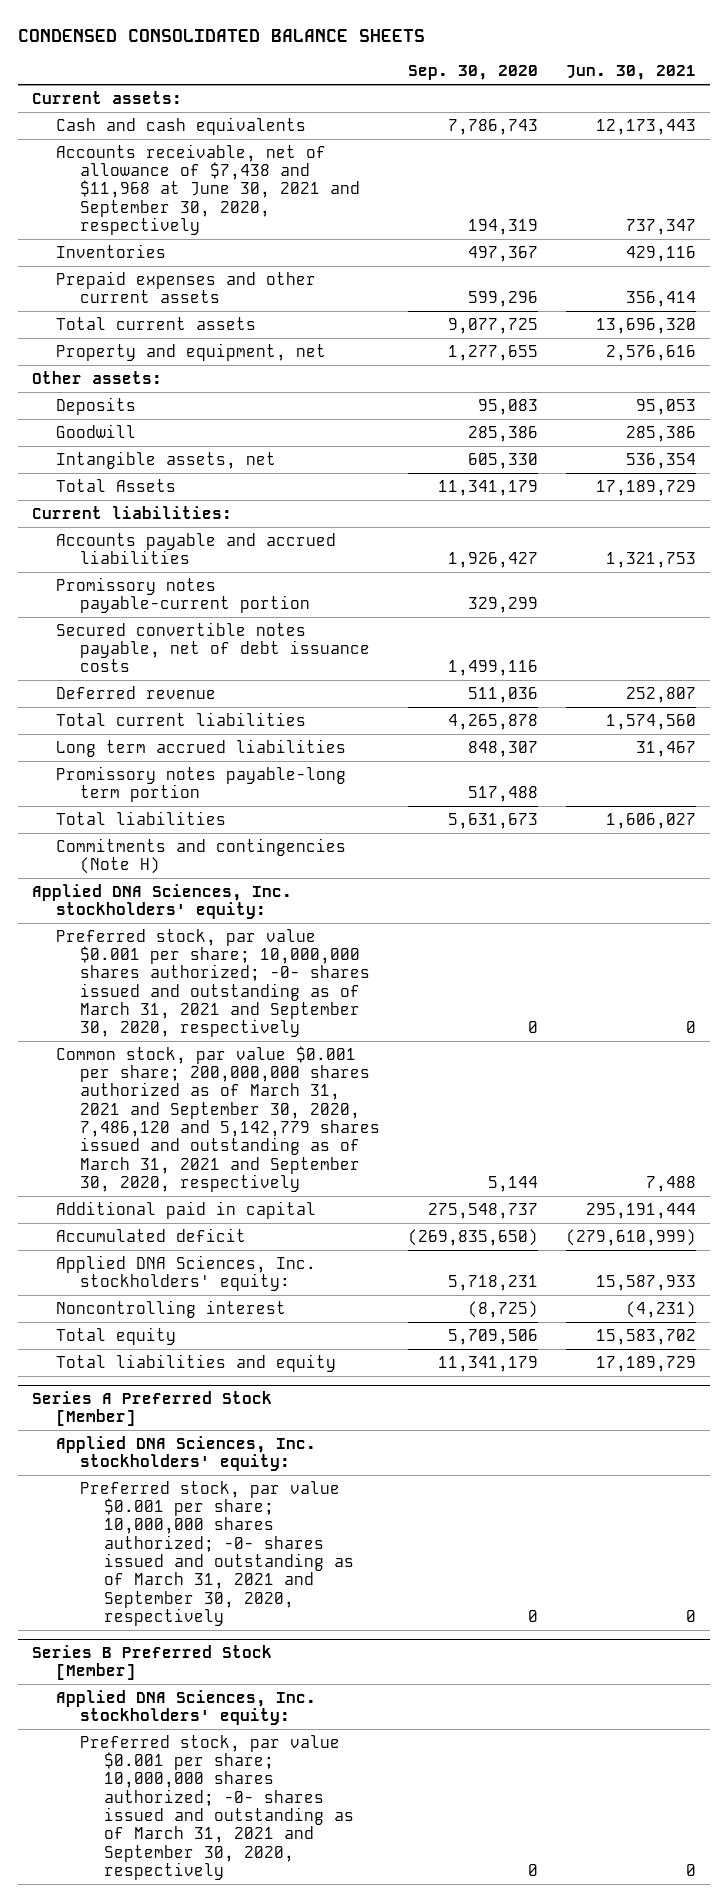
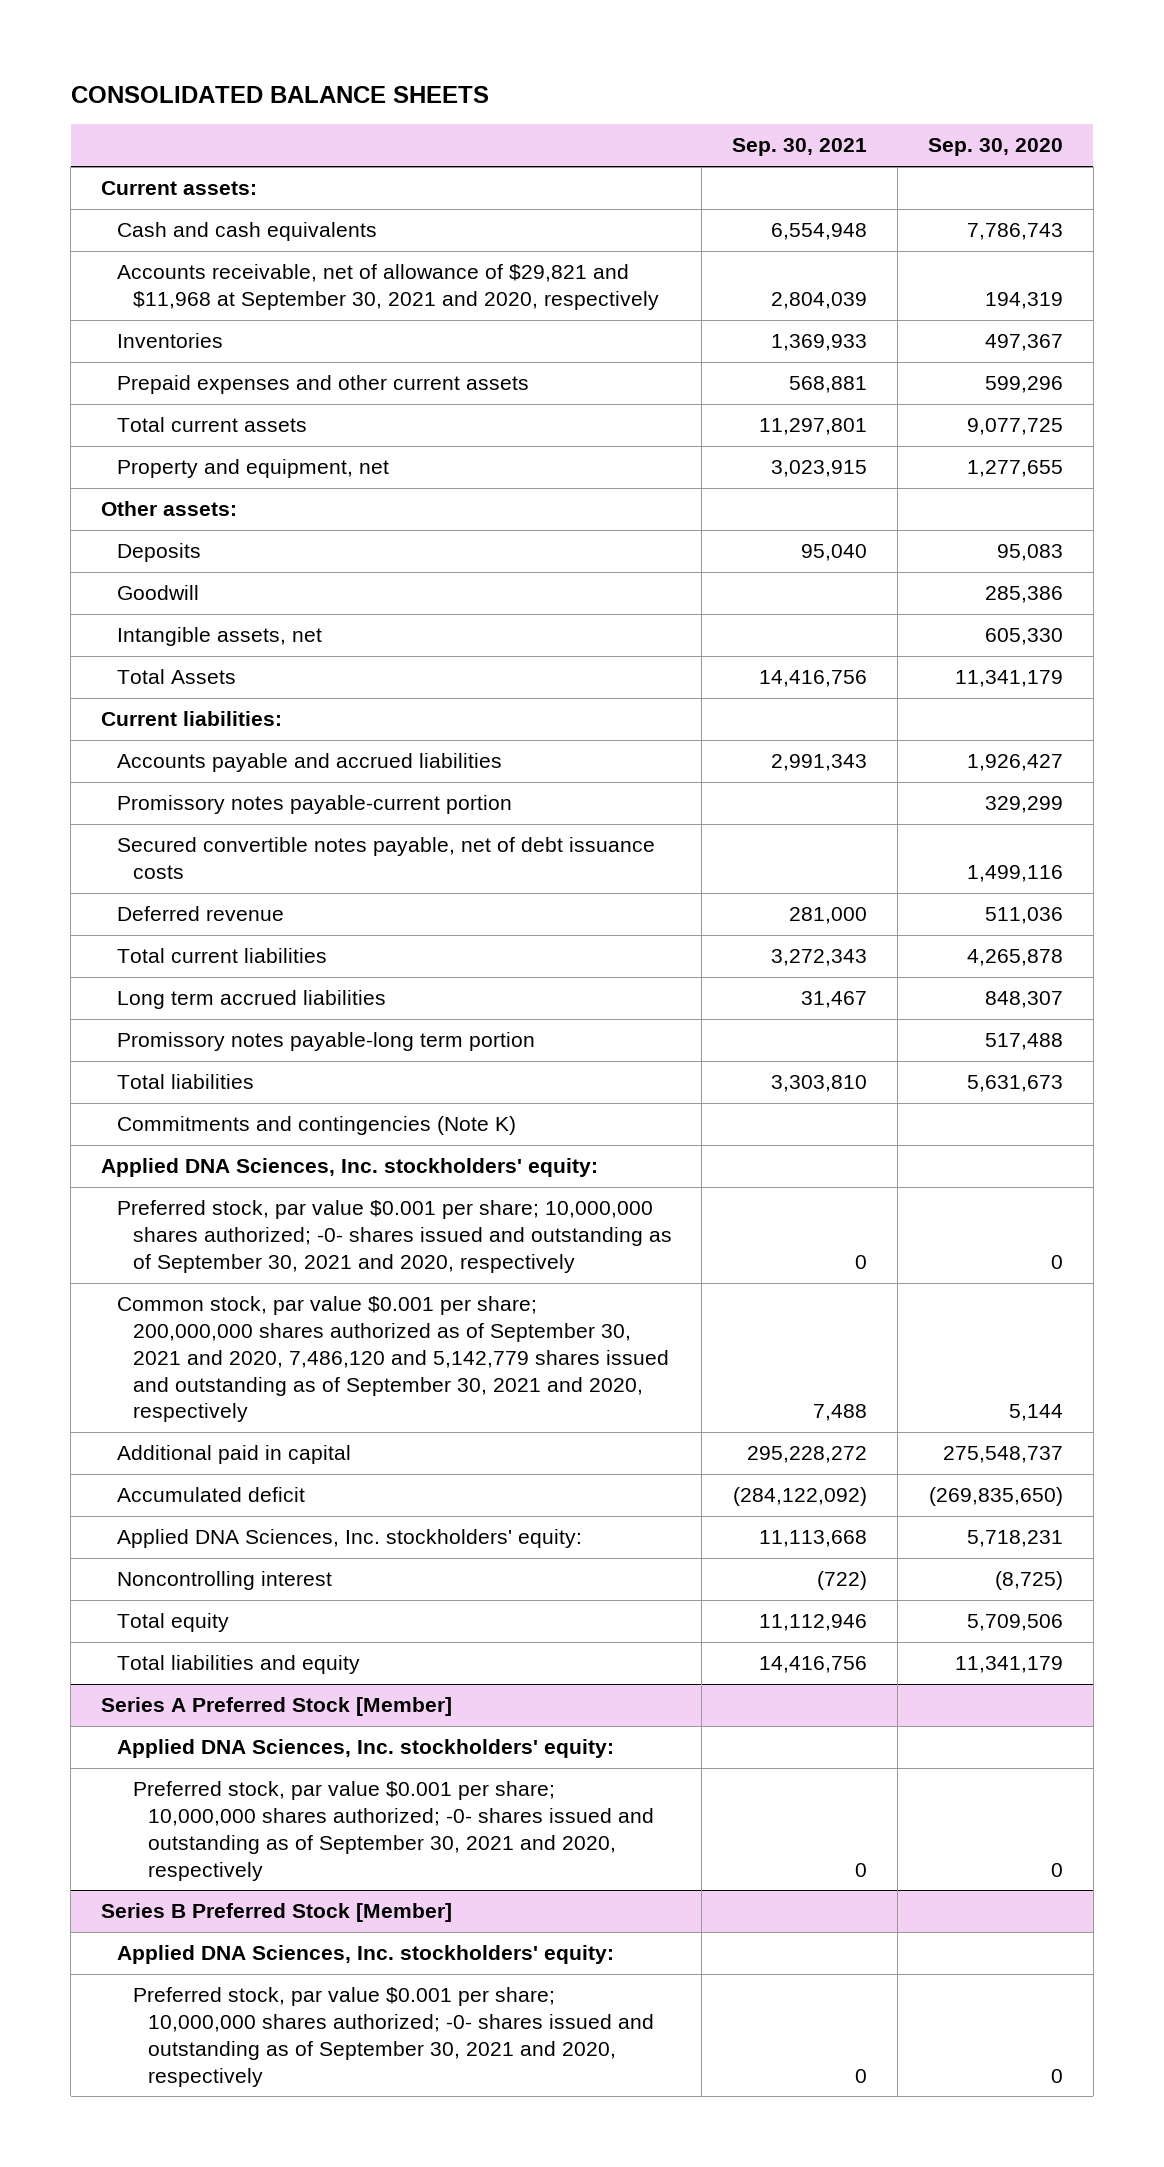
[18,28,426,42] CONDENSED CONSOLIDATED BALANCE SHEETS -> [70,86,489,104] CONSOLIDATED BALANCE SHEETS
[566,64,697,80] Jun. 30, 2021 -> none
none -> [732,138,868,157] Sep. 30, 2021
[56,143,361,235] Accounts receivable, net of allowance of $7,438 and $11,968 at June 30, 2021 and September 30, 2020, respectively -> [116,264,659,311] Accounts receivable, net of allowance of $29,821 and $11,968 at September 30, 2021 and 2020, respectively
[56,837,347,875] Commitments and contingencies (Note H) -> [116,1116,516,1136] Commitments and contingencies (Note K)
[56,928,371,1038] Preferred stock, par value $0.001 per share; 10,000,000 shares authorized; -0- shares issued and outstanding as of March 31, 2021 and September 30, 2020, respectively -> [116,1200,672,1273] Preferred stock, par value $0.001 per share; 10,000,000 shares authorized; -0- shares issued and outstanding as of September 30, 2021 and 2020, respectively
[56,1045,381,1192] Common stock, par value $0.001 per share; 200,000,000 shares authorized as of March 31, 2021 and September 30, 2020, 7,486,120 and 5,142,779 shares issued and outstanding as of March 31, 2021 and September 30, 2020, respectively -> [116,1296,669,1423] Common stock, par value $0.001 per share; 200,000,000 shares authorized as of September 30, 2021 and 2020, 7,486,120 and 5,142,779 shares issued and outstanding as of September 30, 2021 and 2020, respectively
[80,1480,355,1626] Preferred stock, par value $0.001 per share; 10,000,000 shares authorized; -0- shares issued and outstanding as of March 31, 2021 and September 30, 2020, respectively -> [132,1781,655,1881] Preferred stock, par value $0.001 per share; 10,000,000 shares authorized; -0- shares issued and outstanding as of September 30, 2021 and 2020, respectively
[80,1734,355,1880] Preferred stock, par value $0.001 per share; 10,000,000 shares authorized; -0- shares issued and outstanding as of March 31, 2021 and September 30, 2020, respectively -> [132,1987,655,2087] Preferred stock, par value $0.001 per share; 10,000,000 shares authorized; -0- shares issued and outstanding as of September 30, 2021 and 2020, respectively

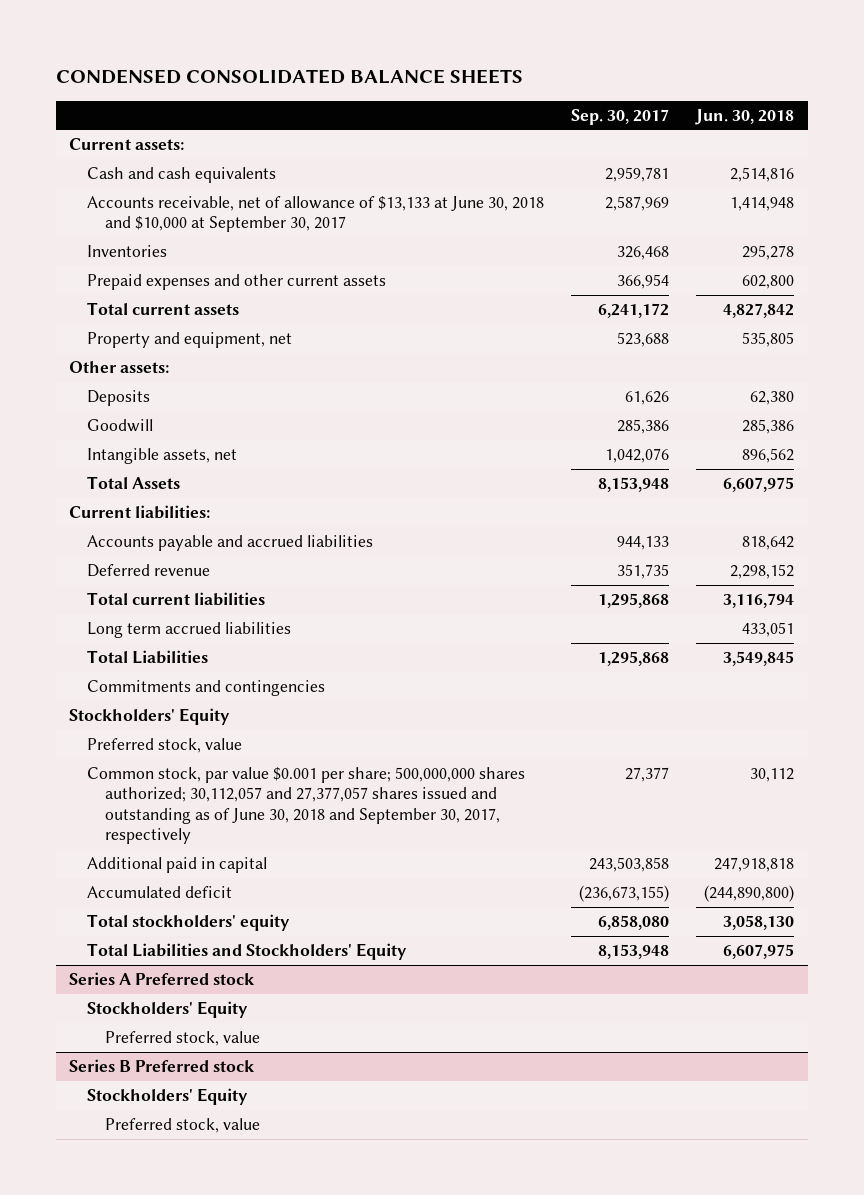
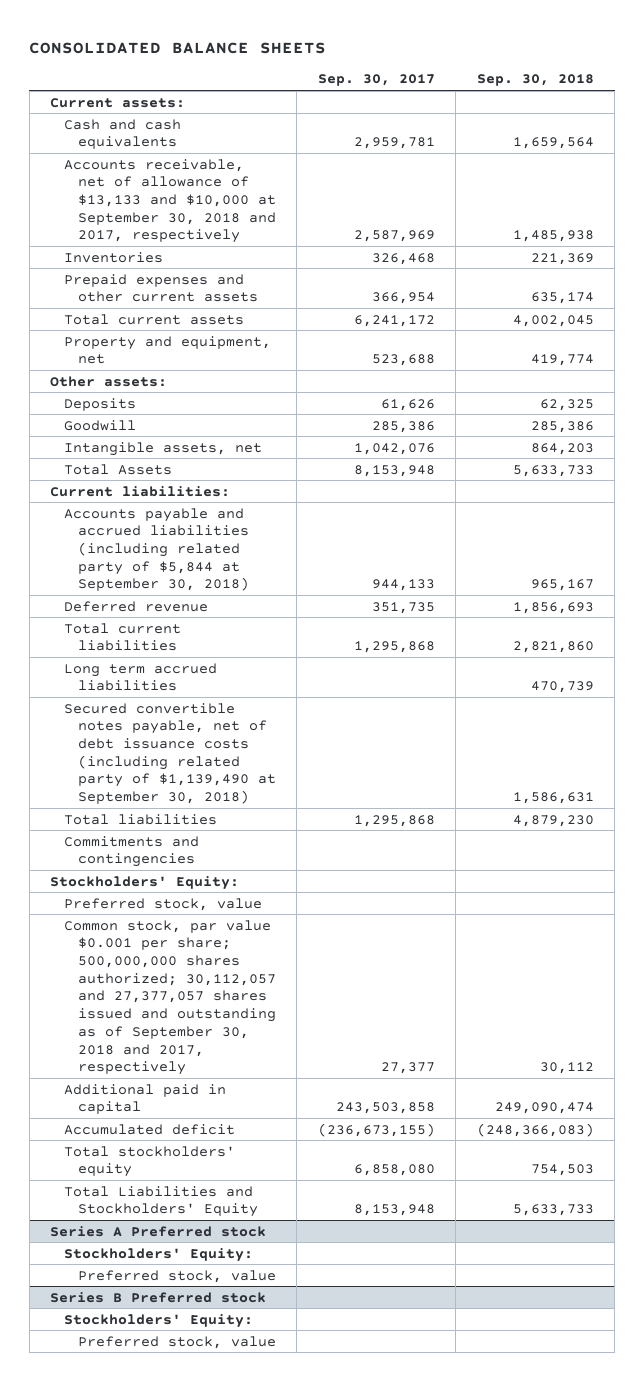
[55,69,523,85] CONDENSED CONSOLIDATED BALANCE SHEETS -> [29,41,327,54] CONSOLIDATED BALANCE SHEETS
[695,108,795,125] Jun. 30, 2018 -> none
none -> [476,74,594,87] Sep. 30, 2018
[87,196,545,233] Accounts receivable, net of allowance of $13,133 at June 30, 2018 and $10,000 at September 30, 2017 -> [64,158,276,244] Accounts receivable, net of allowance of $13,133 and $10,000 at September 30, 2018 and 2017, respectively
[87,535,374,552] Accounts payable and accrued liabilities -> [64,507,249,592] Accounts payable and accrued liabilities (including related party of $5,844 at September 30, 2018)
none -> [64,702,276,805] Secured convertible notes payable, net of debt issuance costs (including related party of $1,139,490 at September 30, 2018)
[87,650,209,665] Total Liabilities -> [64,813,218,825] Total liabilities
[69,708,231,726] Stockholders' Equity -> [50,875,240,890] Stockholders' Equity:
[87,767,526,845] Common stock, par value $0.001 per share; 500,000,000 shares authorized; 30,112,057 and 27,377,057 shares issued and outstanding as of June 30, 2018 and September 30, 2017, respectively -> [64,919,276,1076] Common stock, par value $0.001 per share; 500,000,000 shares authorized; 30,112,057 and 27,377,057 shares issued and outstanding as of September 30, 2018 and 2017, respectively
[87,1001,249,1019] Stockholders' Equity -> [64,1247,254,1262] Stockholders' Equity:
[87,1088,249,1106] Stockholders' Equity -> [64,1313,254,1328] Stockholders' Equity:

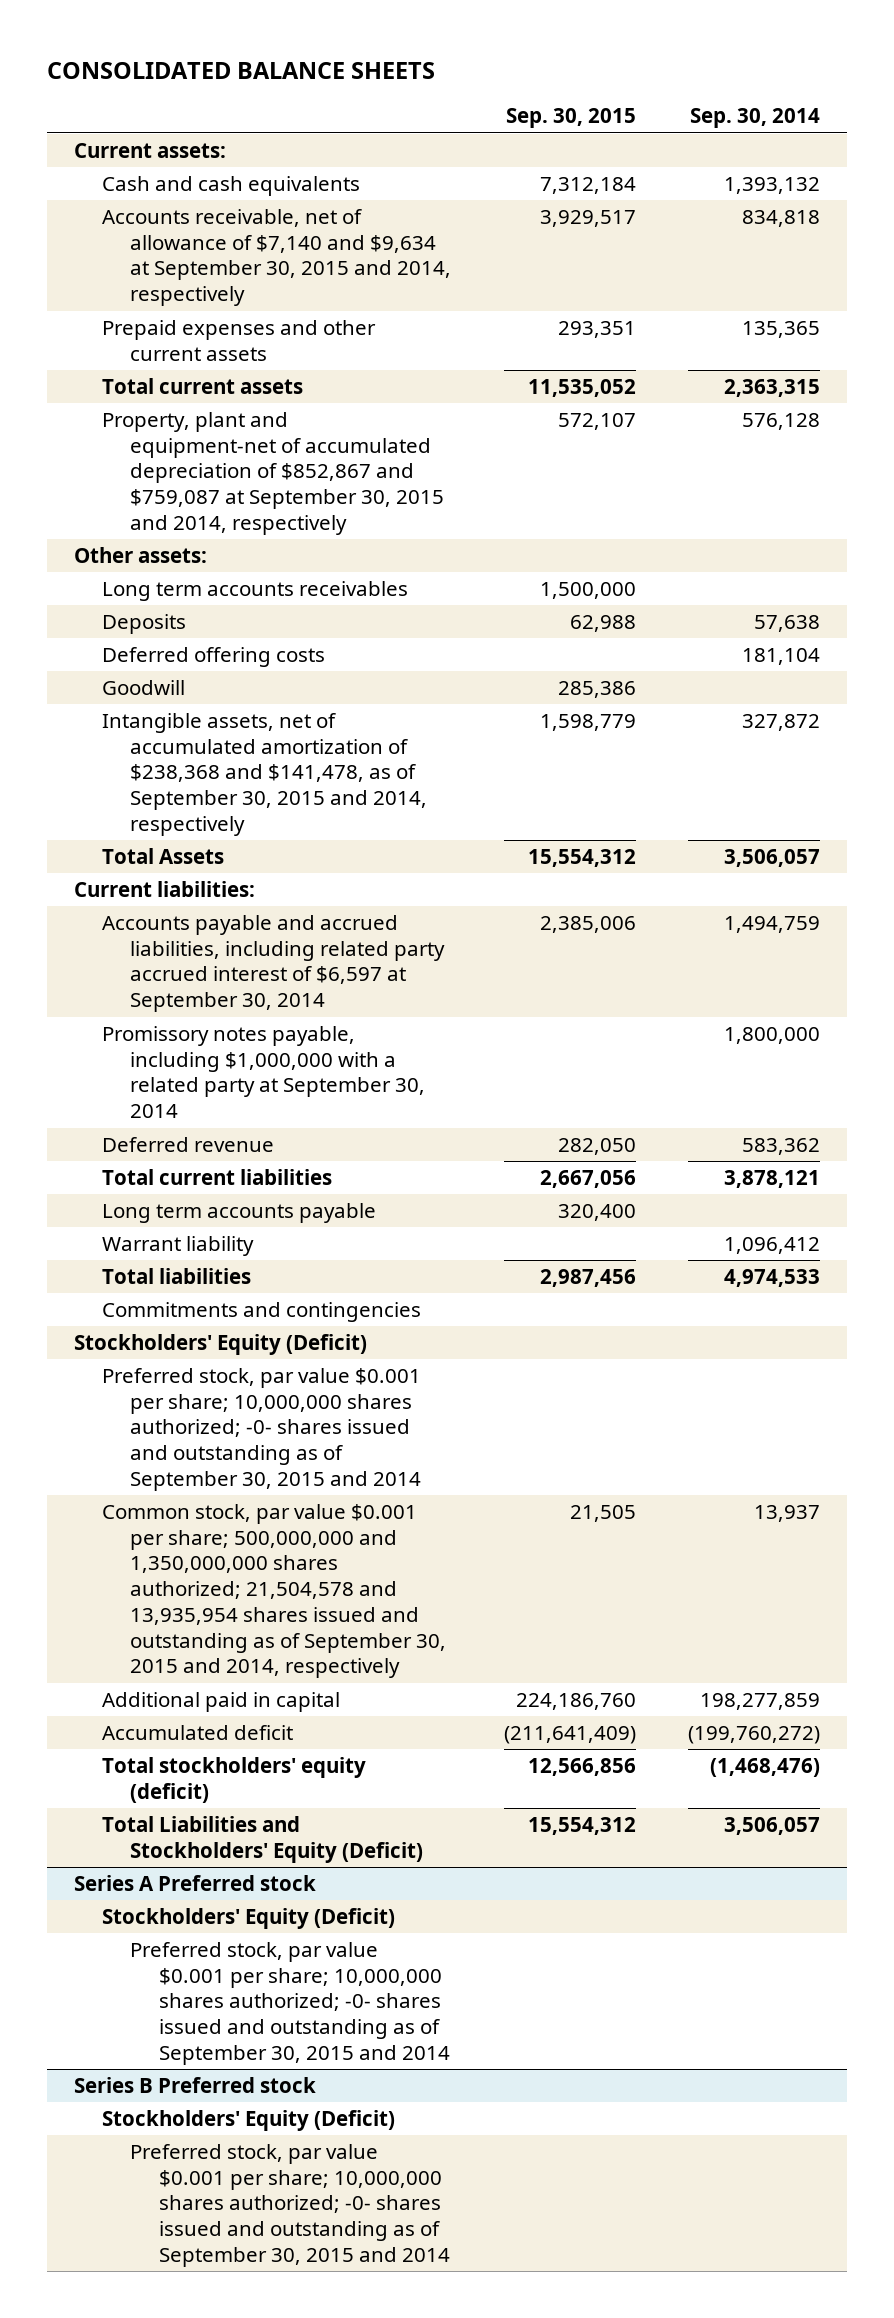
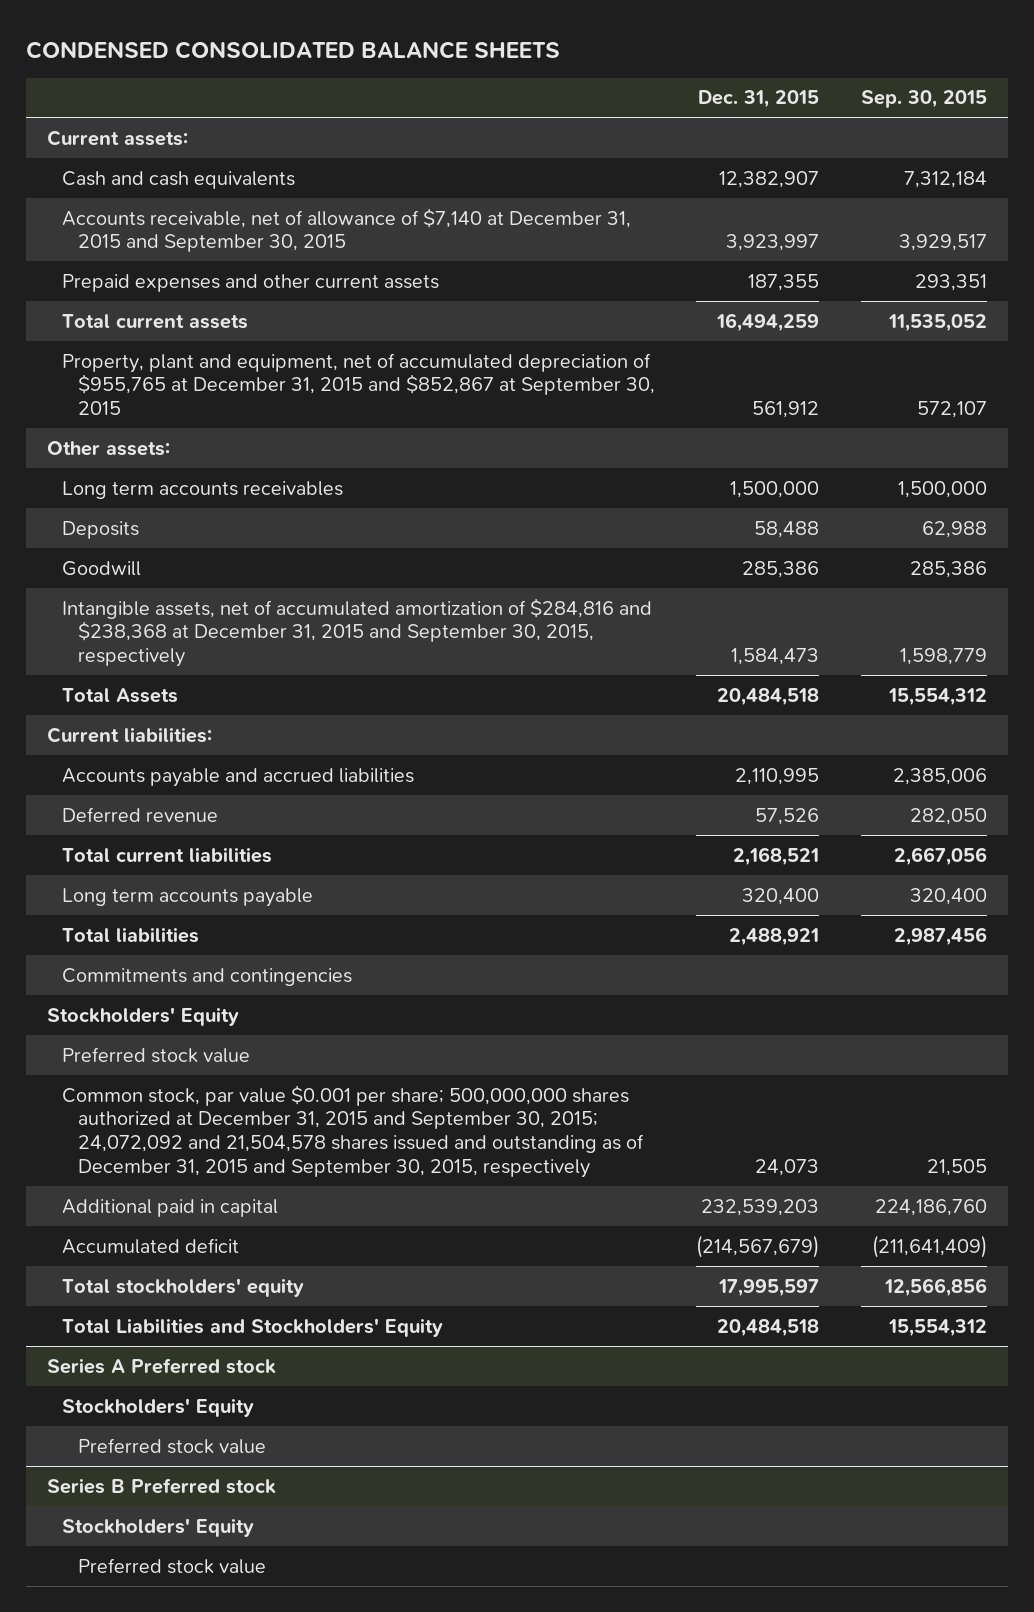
[47,61,436,79] CONSOLIDATED BALANCE SHEETS -> [26,40,561,59] CONDENSED CONSOLIDATED BALANCE SHEETS
[690,108,821,129] Sep. 30, 2014 -> none
none -> [698,90,820,109] Dec. 31, 2015
[102,209,452,307] Accounts receivable, net of allowance of $7,140 and $9,634 at September 30, 2015 and 2014, respectively -> [62,207,632,253] Accounts receivable, net of allowance of $7,140 at December 31, 2015 and September 30, 2015
[102,412,445,535] Property, plant and equipment-net of accumulated depreciation of $852,867 and $759,087 at September 30, 2015 and 2014, respectively -> [62,352,655,415] Property, plant and equipment, net of accumulated depreciation of $955,765 at December 31, 2015 and $852,867 at September 30, 2015
[102,647,326,668] Deferred offering costs -> none
[102,713,428,836] Intangible assets, net of accumulated amortization of $238,368 and $141,478, as of September 30, 2015 and 2014, respectively -> [62,597,653,667] Intangible assets, net of accumulated amortization of $284,816 and $238,368 at December 31, 2015 and September 30, 2015, respectively
[102,1026,426,1119] Promissory notes payable, including $1,000,000 with a related party at September 30, 2014 -> none
[102,915,446,1013] Accounts payable and accrued liabilities, including related party accrued interest of $6,597 at September 30, 2014 -> [62,767,415,787] Accounts payable and accrued liabilities
[102,1236,255,1257] Warrant liability -> none
[73,1334,367,1356] Stockholders' Equity (Deficit) -> [47,1006,240,1026] Stockholders' Equity
[102,1368,422,1491] Preferred stock, par value $0.001 per share; 10,000,000 shares authorized; -0- shares issued and outstanding as of September 30, 2015 and 2014 -> [62,1046,251,1063] Preferred stock value
[102,1504,447,1679] Common stock, par value $0.001 per share; 500,000,000 and 1,350,000,000 shares authorized; 21,504,578 and 13,935,954 shares issued and outstanding as of September 30, 2015 and 2014, respectively -> [62,1084,644,1178] Common stock, par value $0.001 per share; 500,000,000 shares authorized at December 31, 2015 and September 30, 2015; 24,072,092 and 21,504,578 shares issued and outstanding as of December 31, 2015 and September 30, 2015, respectively
[102,1757,367,1803] Total stockholders' equity (deficit) -> [62,1277,305,1297] Total stockholders' equity
[102,1816,424,1863] Total Liabilities and Stockholders' Equity (Deficit) -> [62,1317,444,1337] Total Liabilities and Stockholders' Equity
[102,1908,396,1930] Stockholders' Equity (Deficit) -> [62,1397,255,1417] Stockholders' Equity
[130,1942,450,2065] Preferred stock, par value $0.001 per share; 10,000,000 shares authorized; -0- shares issued and outstanding as of September 30, 2015 and 2014 -> [77,1437,266,1454] Preferred stock value
[102,2110,396,2132] Stockholders' Equity (Deficit) -> [62,1517,255,1537] Stockholders' Equity
[130,2144,450,2267] Preferred stock, par value $0.001 per share; 10,000,000 shares authorized; -0- shares issued and outstanding as of September 30, 2015 and 2014 -> [77,1557,266,1574] Preferred stock value

